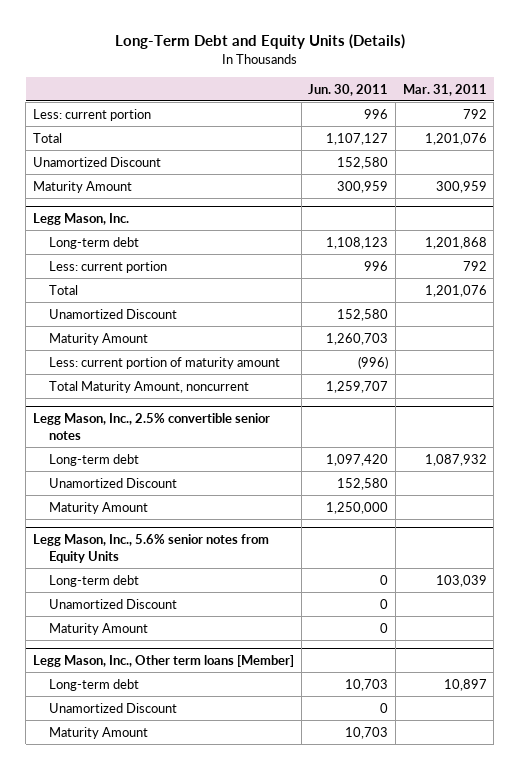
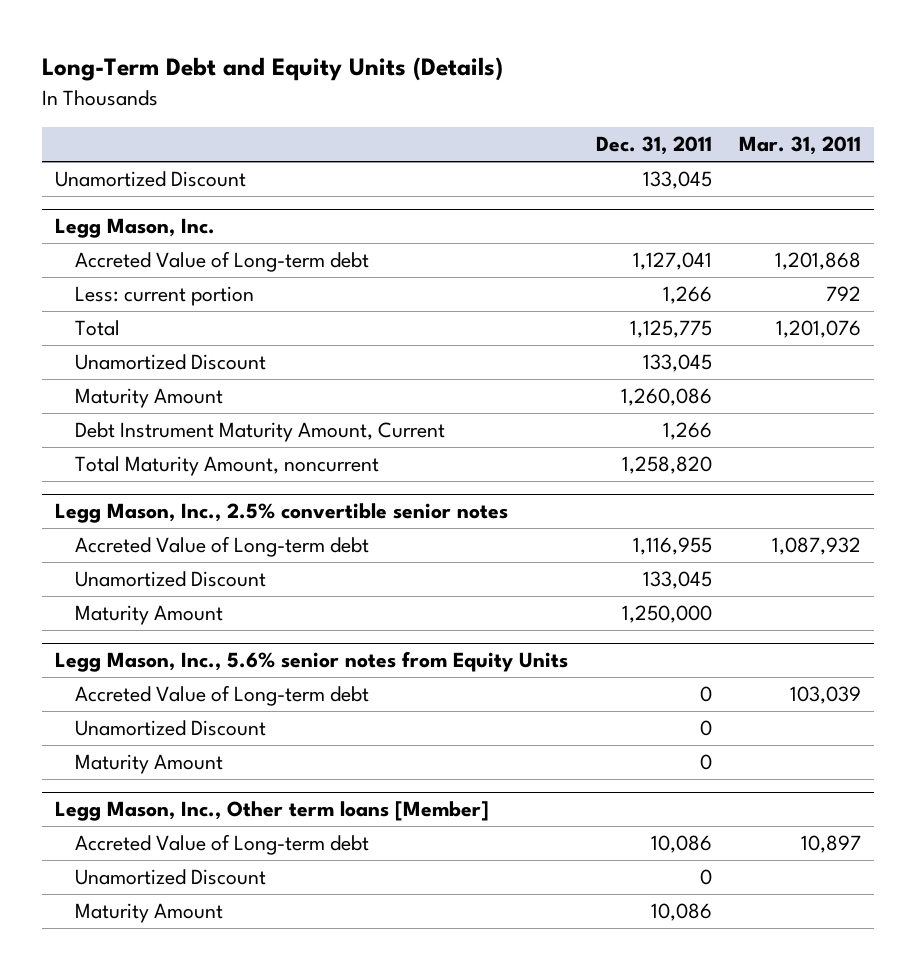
[308,83,389,96] Jun. 30, 2011 -> none
none -> [595,135,712,155] Dec. 31, 2011
[32,108,151,121] Less: current portion -> none
[32,132,62,143] Total -> none
[32,180,132,193] Maturity Amount -> none
[49,236,140,249] Long-term debt -> [75,251,370,273] Accreted Value of Long-term debt
[49,356,281,369] Less: current portion of maturity amount -> [75,422,446,443] Debt Instrument Maturity Amount, Current
[49,453,140,466] Long-term debt -> [75,536,370,558] Accreted Value of Long-term debt
[49,574,140,587] Long-term debt -> [75,685,370,707] Accreted Value of Long-term debt
[49,678,140,691] Long-term debt -> [75,834,370,856] Accreted Value of Long-term debt

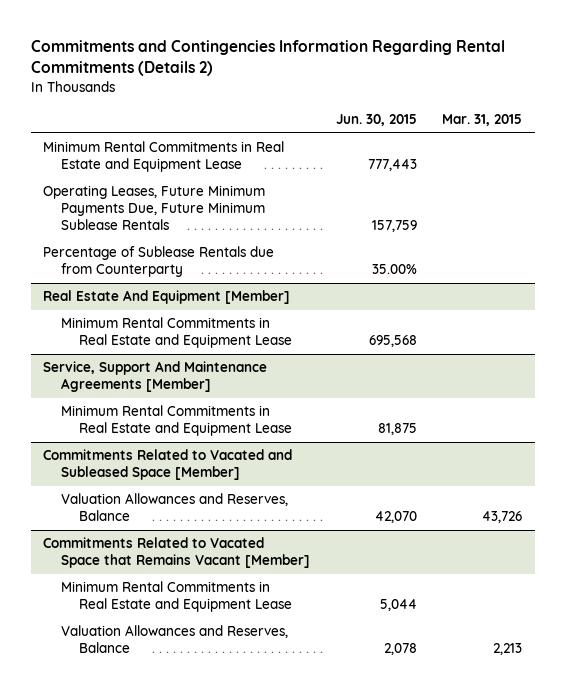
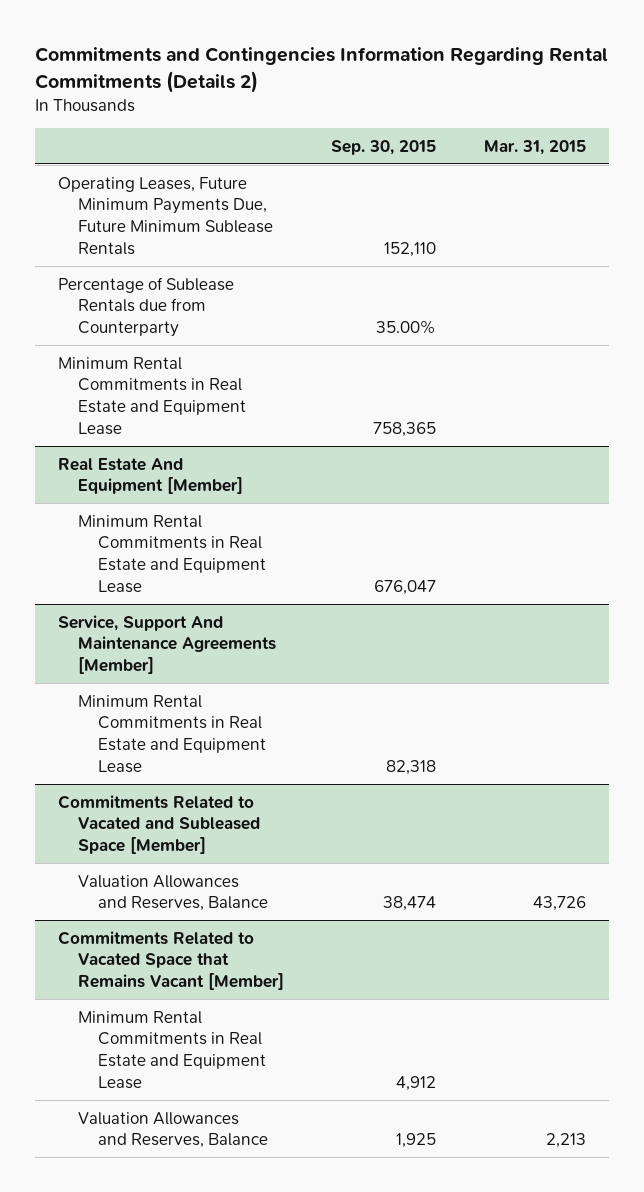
[335,113,417,126] Jun. 30, 2015 -> none
none -> [331,139,437,155] Sep. 30, 2015
[43,141,285,173] Minimum Rental Commitments in Real Estate and Equipment Lease -> [58,356,247,436] Minimum Rental Commitments in Real Estate and Equipment Lease

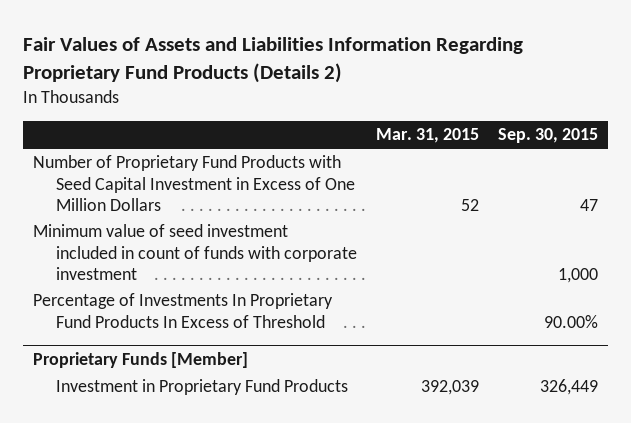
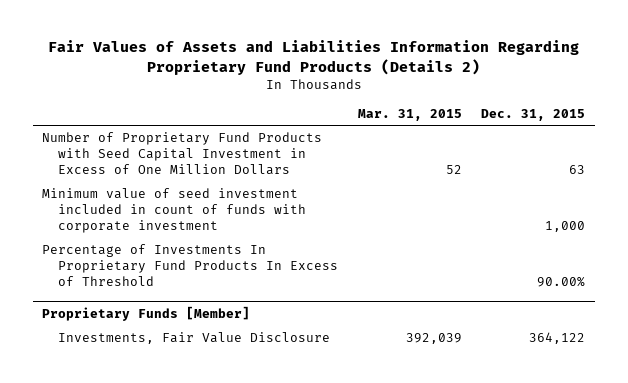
[498,128,599,144] Sep. 30, 2015 -> none
none -> [481,108,586,121] Dec. 31, 2015
[55,379,348,396] Investment in Proprietary Fund Products -> [58,332,331,345] Investments, Fair Value Disclosure

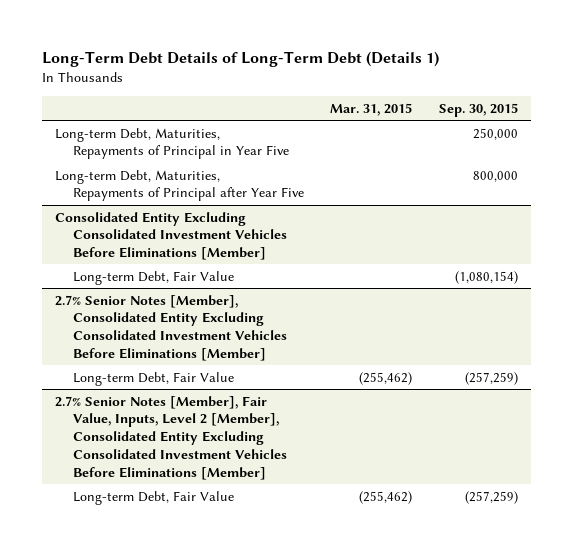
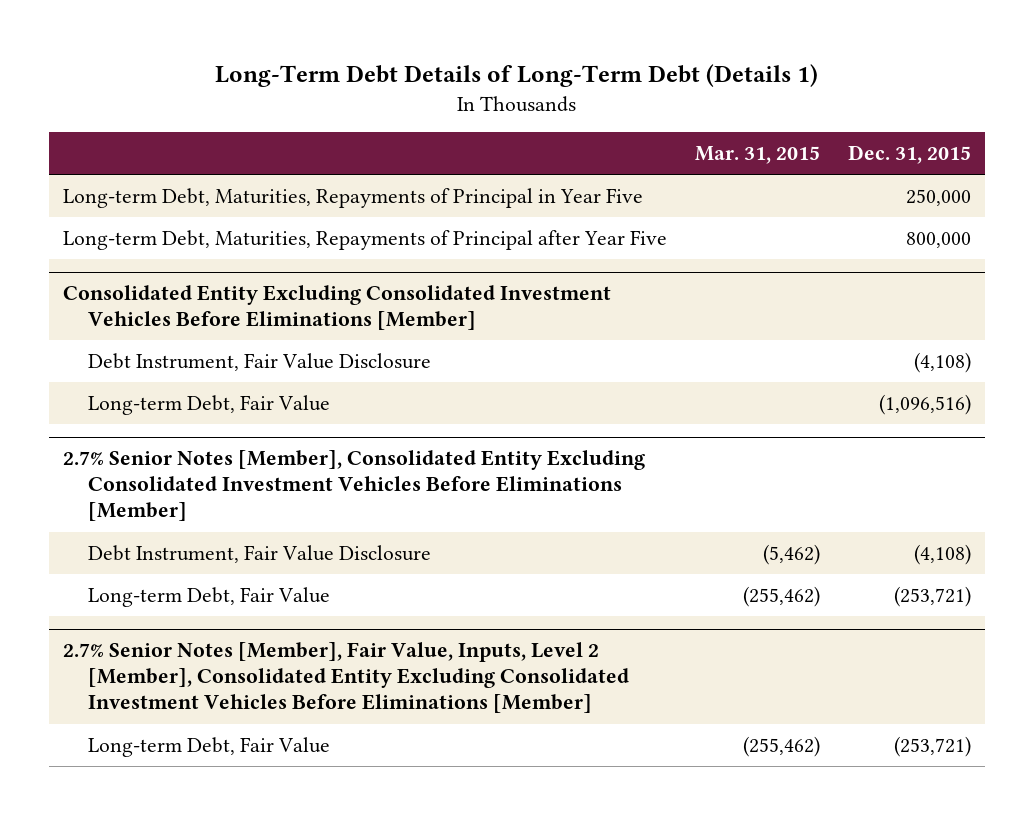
[438,102,518,117] Sep. 30, 2015 -> none
none -> [847,145,971,165] Dec. 31, 2015
none -> [88,352,432,371] Debt Instrument, Fair Value Disclosure
none -> [88,544,432,563] Debt Instrument, Fair Value Disclosure

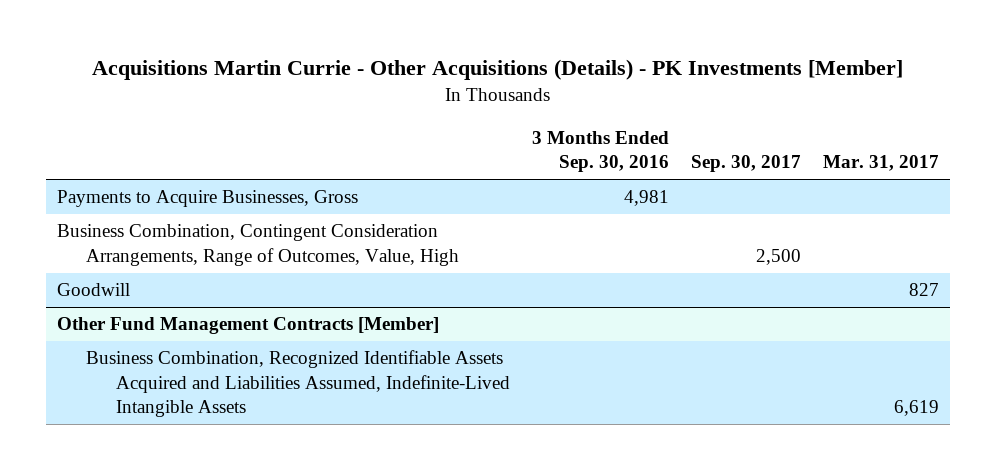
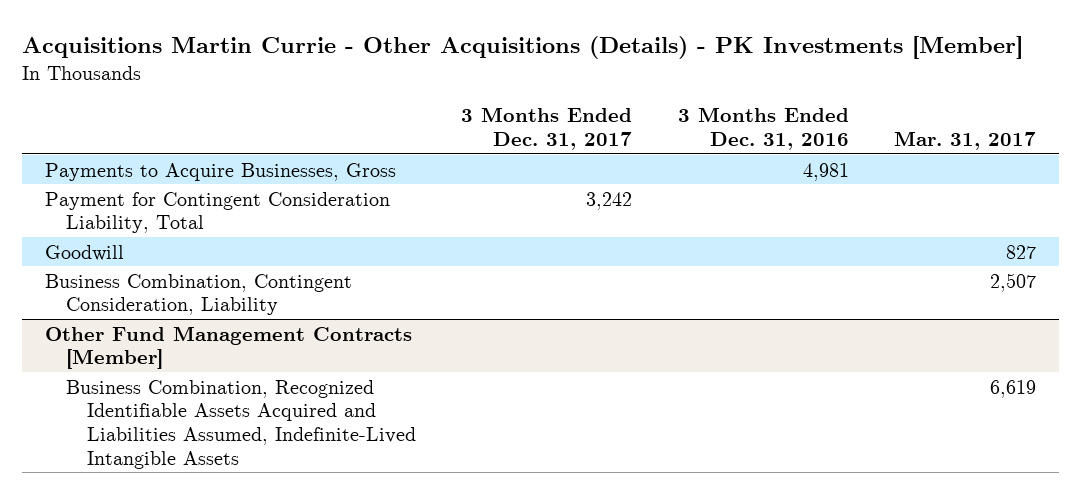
[531,130,669,173] 3 Months Ended Sep. 30, 2016 -> none
[690,155,801,173] Sep. 30, 2017 -> none
none -> [461,107,633,150] 3 Months Ended Dec. 31, 2017
none -> [677,107,849,150] 3 Months Ended Dec. 31, 2016
[56,224,460,266] Business Combination, Contingent Consideration Arrangements, Range of Outcomes, Value, High -> none
none -> [44,191,390,234] Payment for Contingent Consideration Liability, Total
none -> [44,273,352,316] Business Combination, Contingent Consideration, Liability

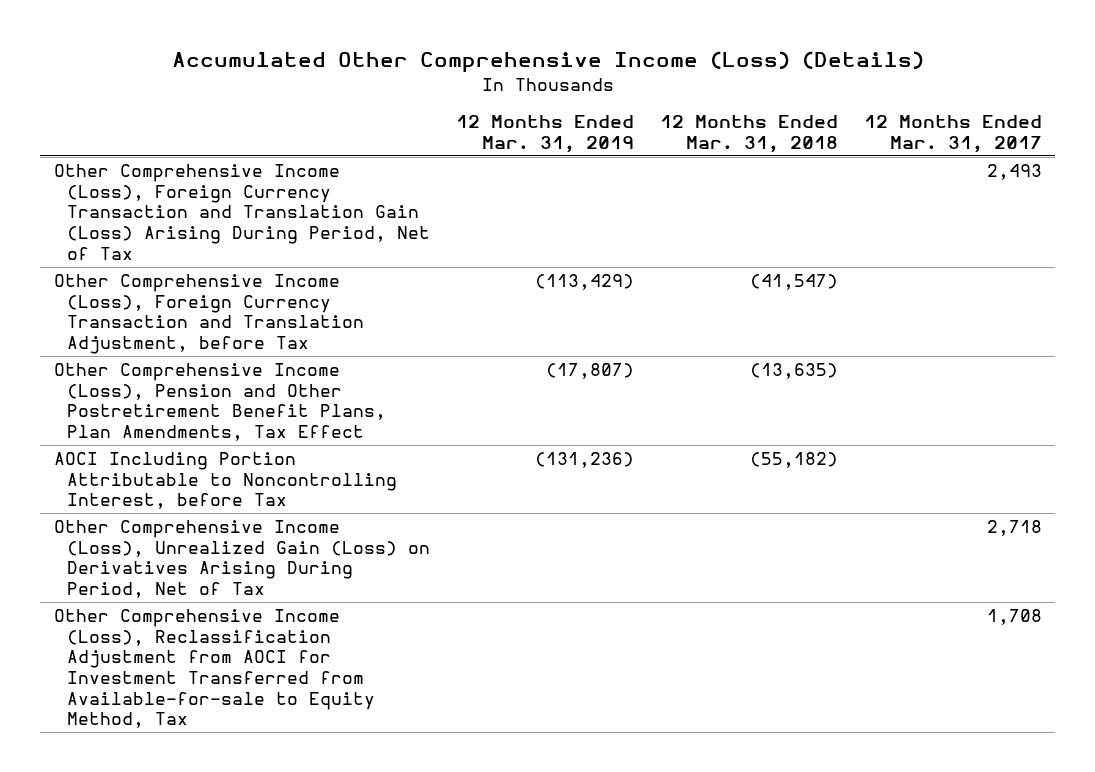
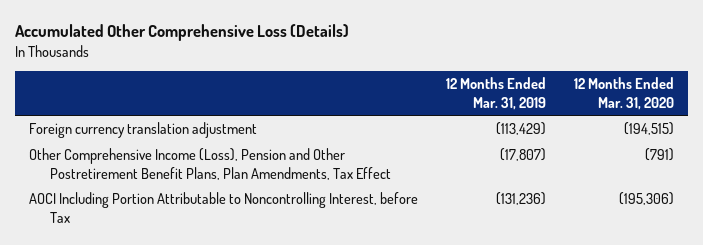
[171,51,924,74] Accumulated Other Comprehensive Income (Loss) (Details) -> [14,24,349,42] Accumulated Other Comprehensive Loss (Details)
[659,115,838,153] 12 Months Ended Mar. 31, 2018 -> none
[863,115,1042,153] 12 Months Ended Mar. 31, 2017 -> none
none -> [573,77,674,110] 12 Months Ended Mar. 31, 2020
[53,164,430,260] Other Comprehensive Income (Loss), Foreign Currency Transaction and Translation Gain (Loss) Arising During Period, Net of Tax -> none
[53,274,364,355] Other Comprehensive Income (Loss), Foreign Currency Transaction and Translation Adjustment, before Tax -> [28,122,257,139] Foreign currency translation adjustment
[53,520,430,599] Other Comprehensive Income (Loss), Unrealized Gain (Loss) on Derivatives Arising During Period, Net of Tax -> none
[53,609,375,729] Other Comprehensive Income (Loss), Reclassification Adjustment from AOCI for Investment Transferred from Available-for-sale to Equity Method, Tax -> none

